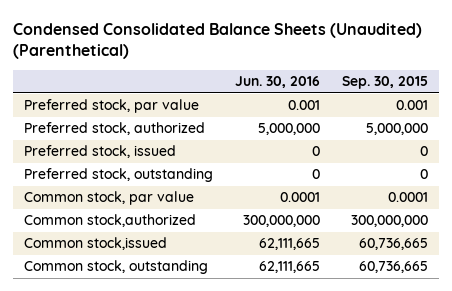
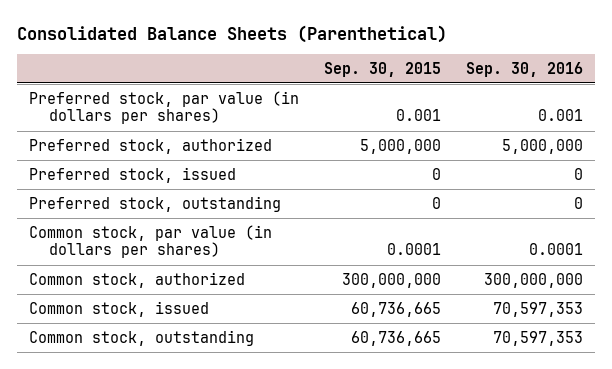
[13,22,423,60] Condensed Consolidated Balance Sheets (Unaudited) (Parenthetical) -> [17,24,448,43] Consolidated Balance Sheets (Parenthetical)
[235,76,321,89] Jun. 30, 2016 -> none
none -> [465,61,583,77] Sep. 30, 2016
[24,99,200,114] Preferred stock, par value -> [29,90,300,125] Preferred stock, par value (in dollars per shares)
[24,191,195,206] Common stock, par value -> [29,224,273,259] Common stock, par value (in dollars per shares)
[24,214,197,228] Common stock,authorized -> [29,271,246,288] Common stock, authorized
[24,237,168,251] Common stock,issued -> [29,300,210,317] Common stock, issued

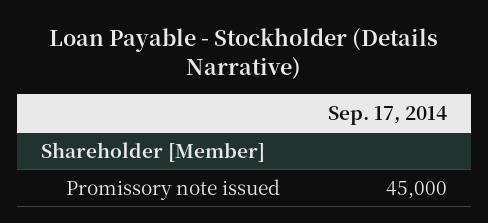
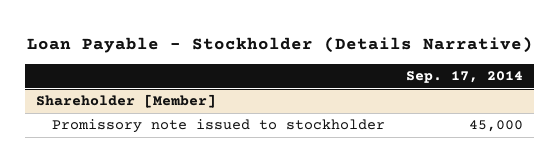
[66,178,281,200] Promissory note issued -> [52,119,386,134] Promissory note issued to stockholder

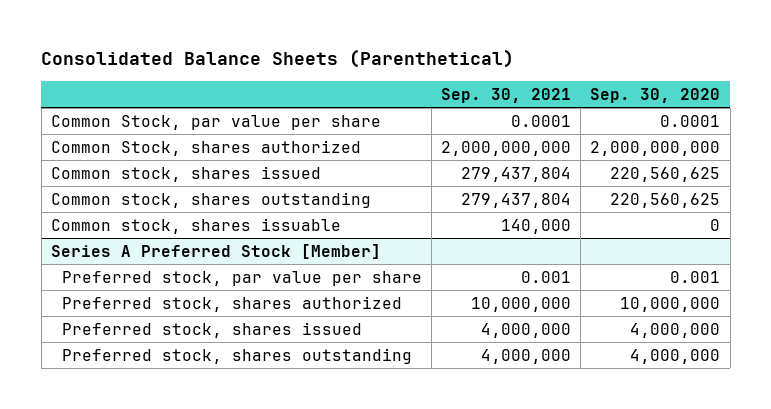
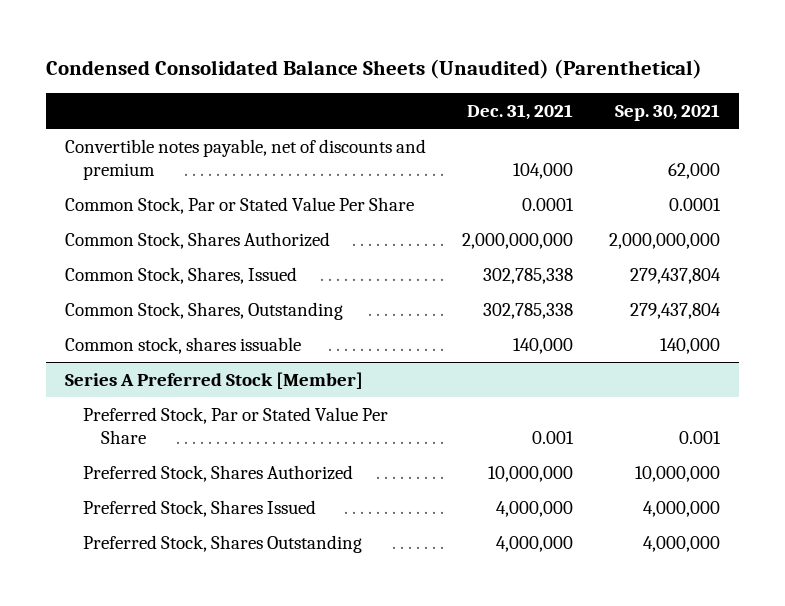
[41,49,515,69] Consolidated Balance Sheets (Parenthetical) -> [46,58,703,79] Condensed Consolidated Balance Sheets (Unaudited) (Parenthetical)
[590,87,721,103] Sep. 30, 2020 -> none
none -> [466,103,573,120] Dec. 31, 2021
none -> [64,138,426,180] Convertible notes payable, net of discounts and premium
[50,114,381,130] Common Stock, par value per share -> [64,196,414,214] Common Stock, Par or Stated Value Per Share
[50,139,361,156] Common Stock, shares authorized -> [64,231,330,249] Common Stock, Shares Authorized
[50,165,321,182] Common stock, shares issued -> [64,266,297,284] Common Stock, Shares, Issued
[50,191,371,208] Common stock, shares outstanding -> [64,301,343,320] Common Stock, Shares, Outstanding
[62,270,423,286] Preferred stock, par value per share -> [82,406,388,444] Preferred Stock, Par or Stated Value Per Share
[62,295,403,312] Preferred stock, shares authorized -> [82,464,353,482] Preferred Stock, Shares Authorized
[62,321,363,338] Preferred stock, shares issued -> [82,499,316,517] Preferred Stock, Shares Issued
[62,347,413,364] Preferred stock, shares outstanding -> [82,534,362,553] Preferred Stock, Shares Outstanding

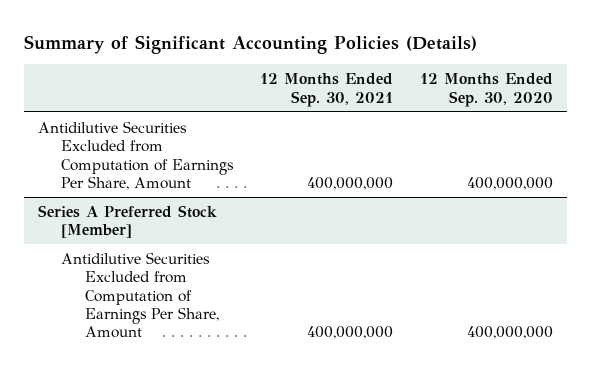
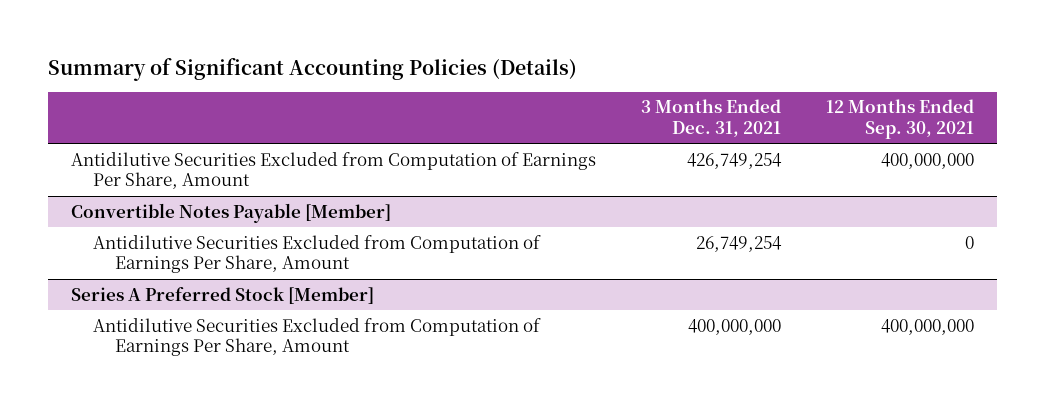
[420,73,554,107] 12 Months Ended Sep. 30, 2020 -> none
none -> [641,99,782,137] 3 Months Ended Dec. 31, 2021
none -> [70,202,391,223] Convertible Notes Payable [Member]
none -> [92,234,541,274] Antidilutive Securities Excluded from Computation of Earnings Per Share, Amount

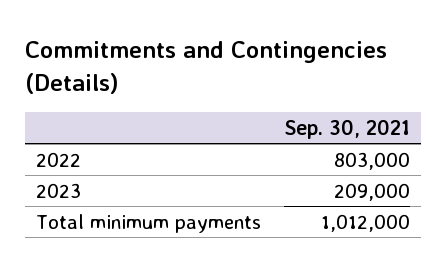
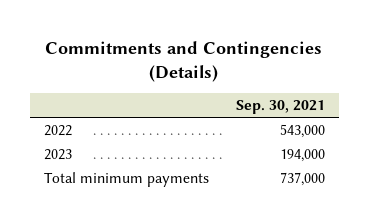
[333,151,410,170] 803,000 -> [280,124,326,139] 543,000
[333,182,410,201] 209,000 -> [280,149,326,163] 194,000
[320,213,410,232] 1,012,000 -> [280,172,326,187] 737,000

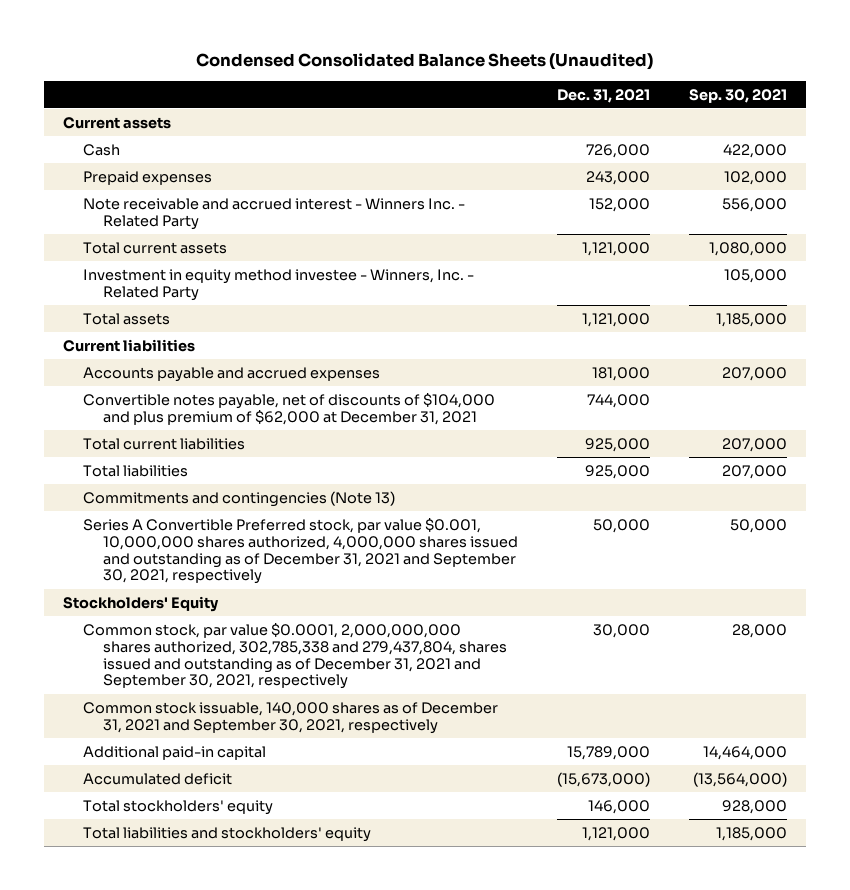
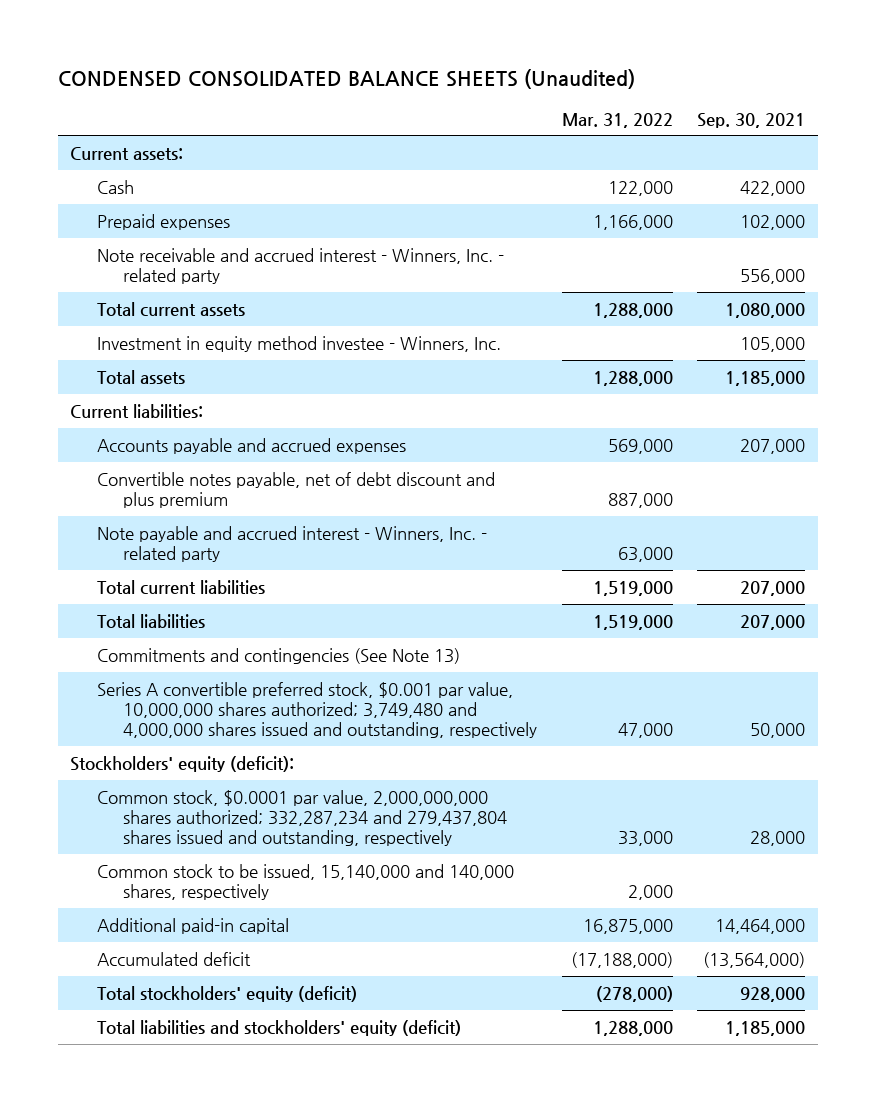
[195,53,653,71] Condensed Consolidated Balance Sheets (Unaudited) -> [57,68,635,89] CONDENSED CONSOLIDATED BALANCE SHEETS (Unaudited)
[557,88,651,103] Dec. 31, 2021 -> none
none -> [561,112,673,128] Mar. 31, 2022
[63,116,172,129] Current assets -> [70,146,184,160] Current assets:
[83,197,466,230] Note receivable and accrued interest - Winners Inc. - Related Party -> [96,247,504,285] Note receivable and accrued interest - Winners, Inc. - related party
[83,268,475,301] Investment in equity method investee - Winners, Inc. - Related Party -> [96,335,501,352] Investment in equity method investee - Winners, Inc.
[63,338,196,352] Current liabilities -> [70,403,204,418] Current liabilities:
[83,392,496,425] Convertible notes payable, net of discounts of $104,000 and plus premium of $62,000 at December 31, 2021 -> [96,471,495,509] Convertible notes payable, net of debt discount and plus premium
none -> [96,525,487,563] Note payable and accrued interest - Winners, Inc. - related party
[83,701,499,734] Common stock issuable, 140,000 shares as of December 31, 2021 and September 30, 2021, respectively -> none
[83,490,396,507] Commitments and contingencies (Note 13) -> [96,647,460,664] Commitments and contingencies (See Note 13)
[83,517,519,585] Series A Convertible Preferred stock, par value $0.001, 10,000,000 shares authorized, 4,000,000 shares issued and outstanding as of December 31, 2021 and September 30, 2021, respectively -> [96,681,538,739] Series A convertible preferred stock, $0.001 par value, 10,000,000 shares authorized; 3,749,480 and 4,000,000 shares issued and outstanding, respectively
[63,595,220,612] Stockholders' Equity -> [70,755,295,772] Stockholders' equity (deficit):
[83,622,508,690] Common stock, par value $0.0001, 2,000,000,000 shares authorized, 302,785,338 and 279,437,804, shares issued and outstanding as of December 31, 2021 and September 30, 2021, respectively -> [96,789,508,847] Common stock, $0.0001 par value, 2,000,000,000 shares authorized; 332,287,234 and 279,437,804 shares issued and outstanding, respectively
none -> [96,863,514,901] Common stock to be issued, 15,140,000 and 140,000 shares, respectively
[83,799,274,815] Total stockholders' equity -> [96,985,357,1002] Total stockholders' equity (deficit)
[83,826,372,842] Total liabilities and stockholders' equity -> [96,1019,461,1036] Total liabilities and stockholders' equity (deficit)

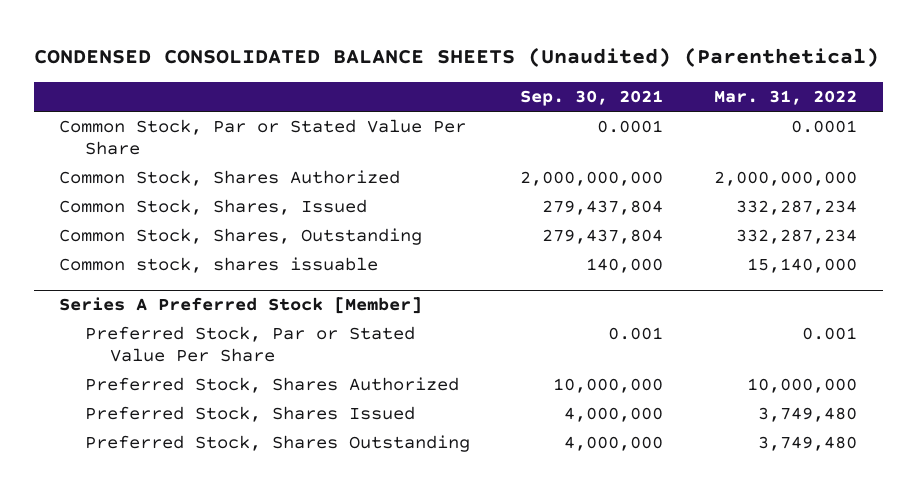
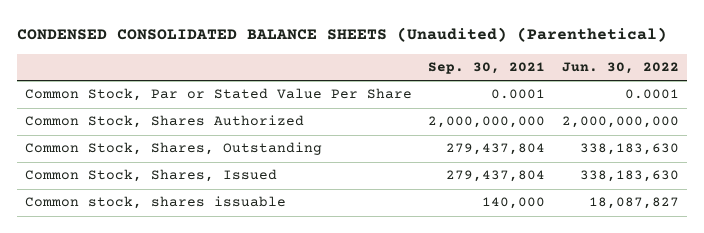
[714,90,858,106] Mar. 31, 2022 -> none
none -> [561,61,679,74] Jun. 30, 2022
[59,199,368,216] Common Stock, Shares, Issued -> [25,169,278,183] Common Stock, Shares, Issued
[59,297,423,315] Series A Preferred Stock [Member] -> none
[84,326,415,363] Preferred Stock, Par or Stated Value Per Share -> none
[84,377,459,394] Preferred Stock, Shares Authorized -> none
[84,406,415,423] Preferred Stock, Shares Issued -> none
[84,435,470,453] Preferred Stock, Shares Outstanding -> none

